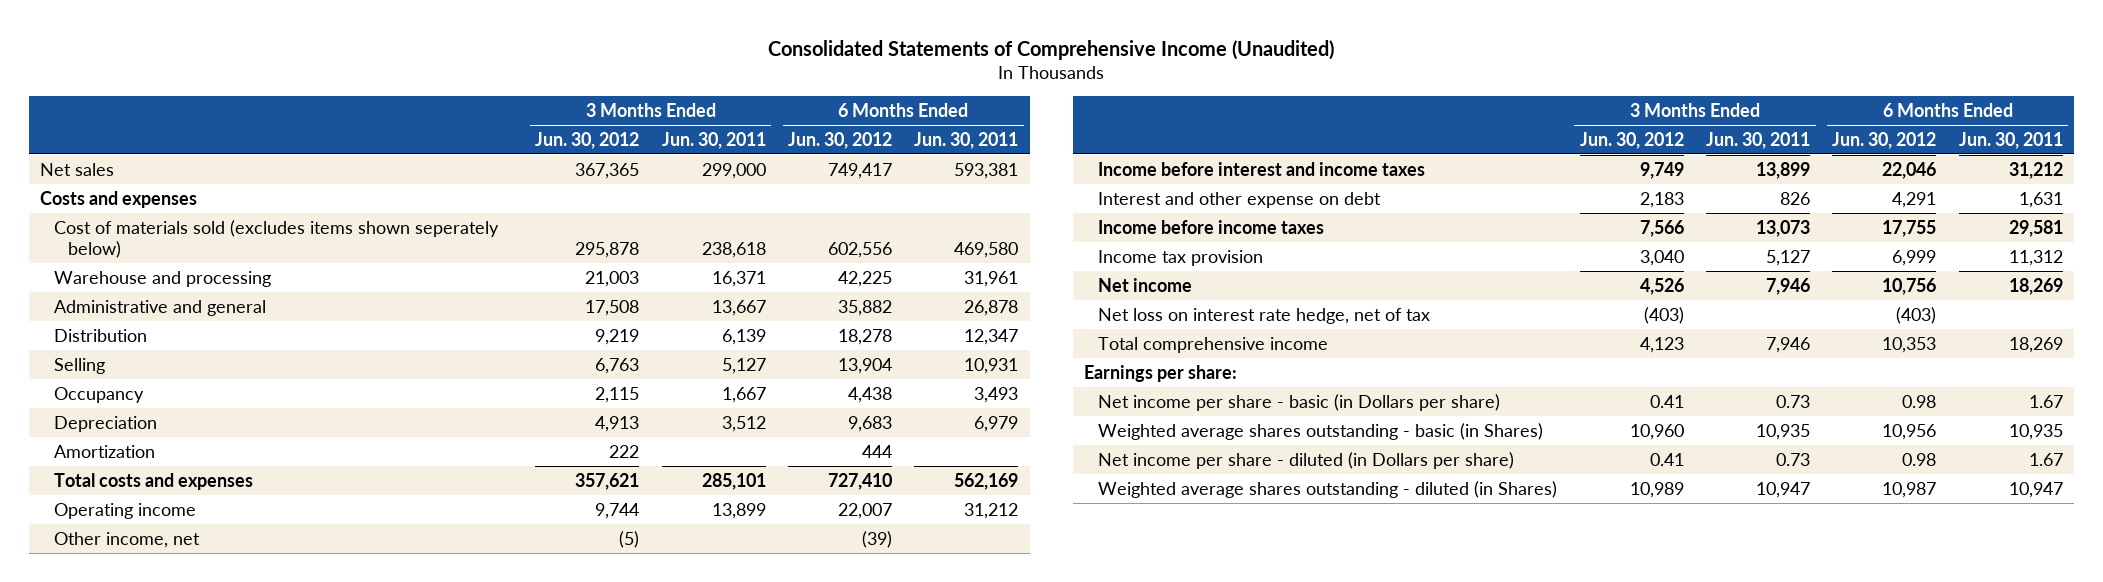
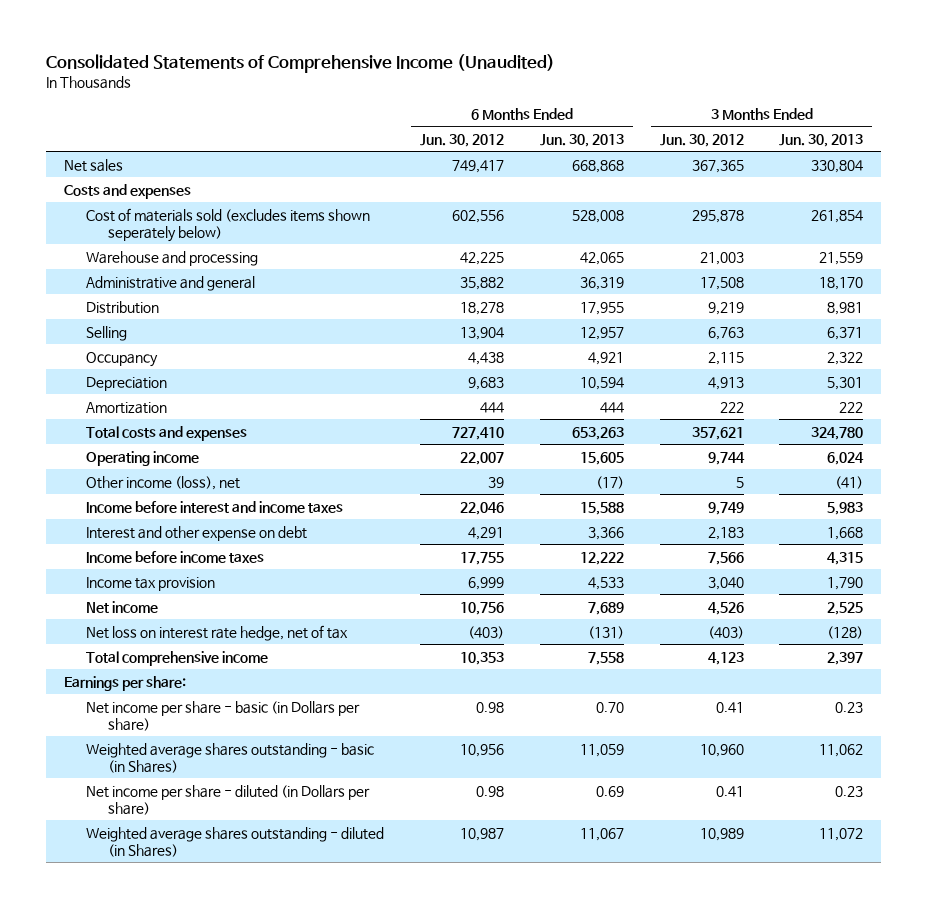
[661,131,766,149] Jun. 30, 2011 -> none
[914,131,1019,149] Jun. 30, 2011 -> none
none -> [539,133,624,147] Jun. 30, 2013
none -> [779,133,864,147] Jun. 30, 2013
[54,531,201,548] Other income, net -> [85,475,240,490] Other income (loss), net
[619,530,640,548] (5) -> [735,476,744,488] 5
[862,530,893,548] (39) -> [487,476,504,488] 39

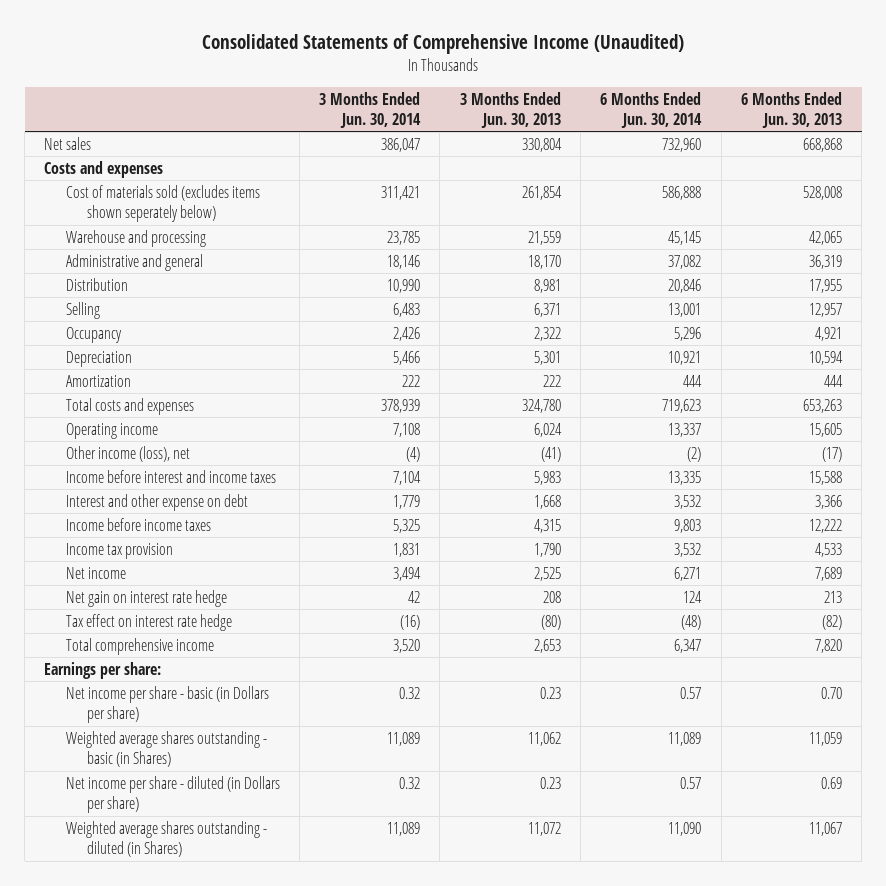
[419,133,504,147] Jun. 30, 2012 -> none
[659,133,744,147] Jun. 30, 2012 -> none
none -> [319,91,422,128] 3 Months Ended Jun. 30, 2014
none -> [600,91,703,128] 6 Months Ended Jun. 30, 2014
[85,624,348,641] Net loss on interest rate hedge, net of tax -> [65,589,227,607] Net gain on interest rate hedge
[587,625,624,639] (131) -> [823,590,842,603] 213
[827,625,864,639] (128) -> [542,590,561,603] 208
none -> [65,613,232,631] Tax effect on interest rate hedge
[587,651,624,665] 7,558 -> [814,638,842,653] 7,820
[827,651,864,665] 2,397 -> [533,638,561,653] 2,653

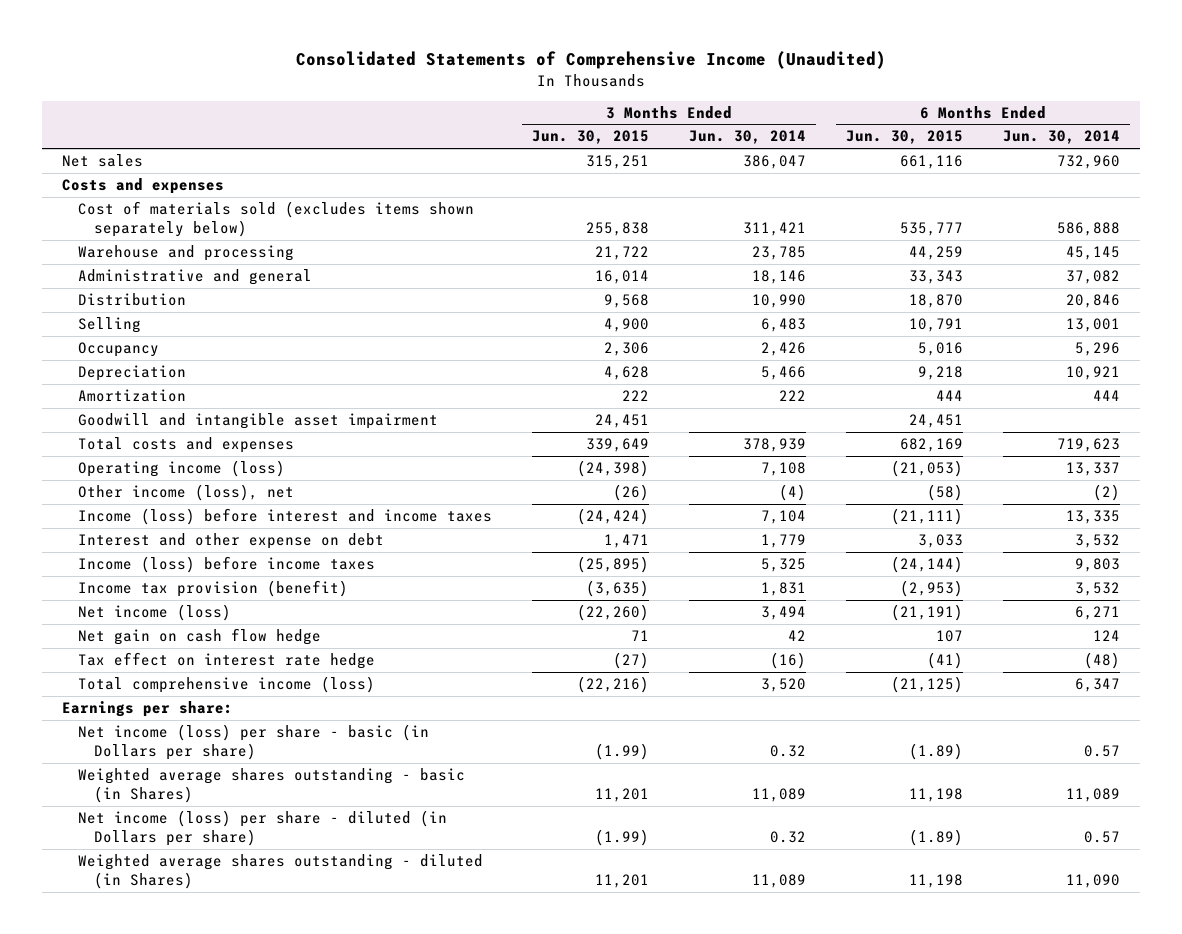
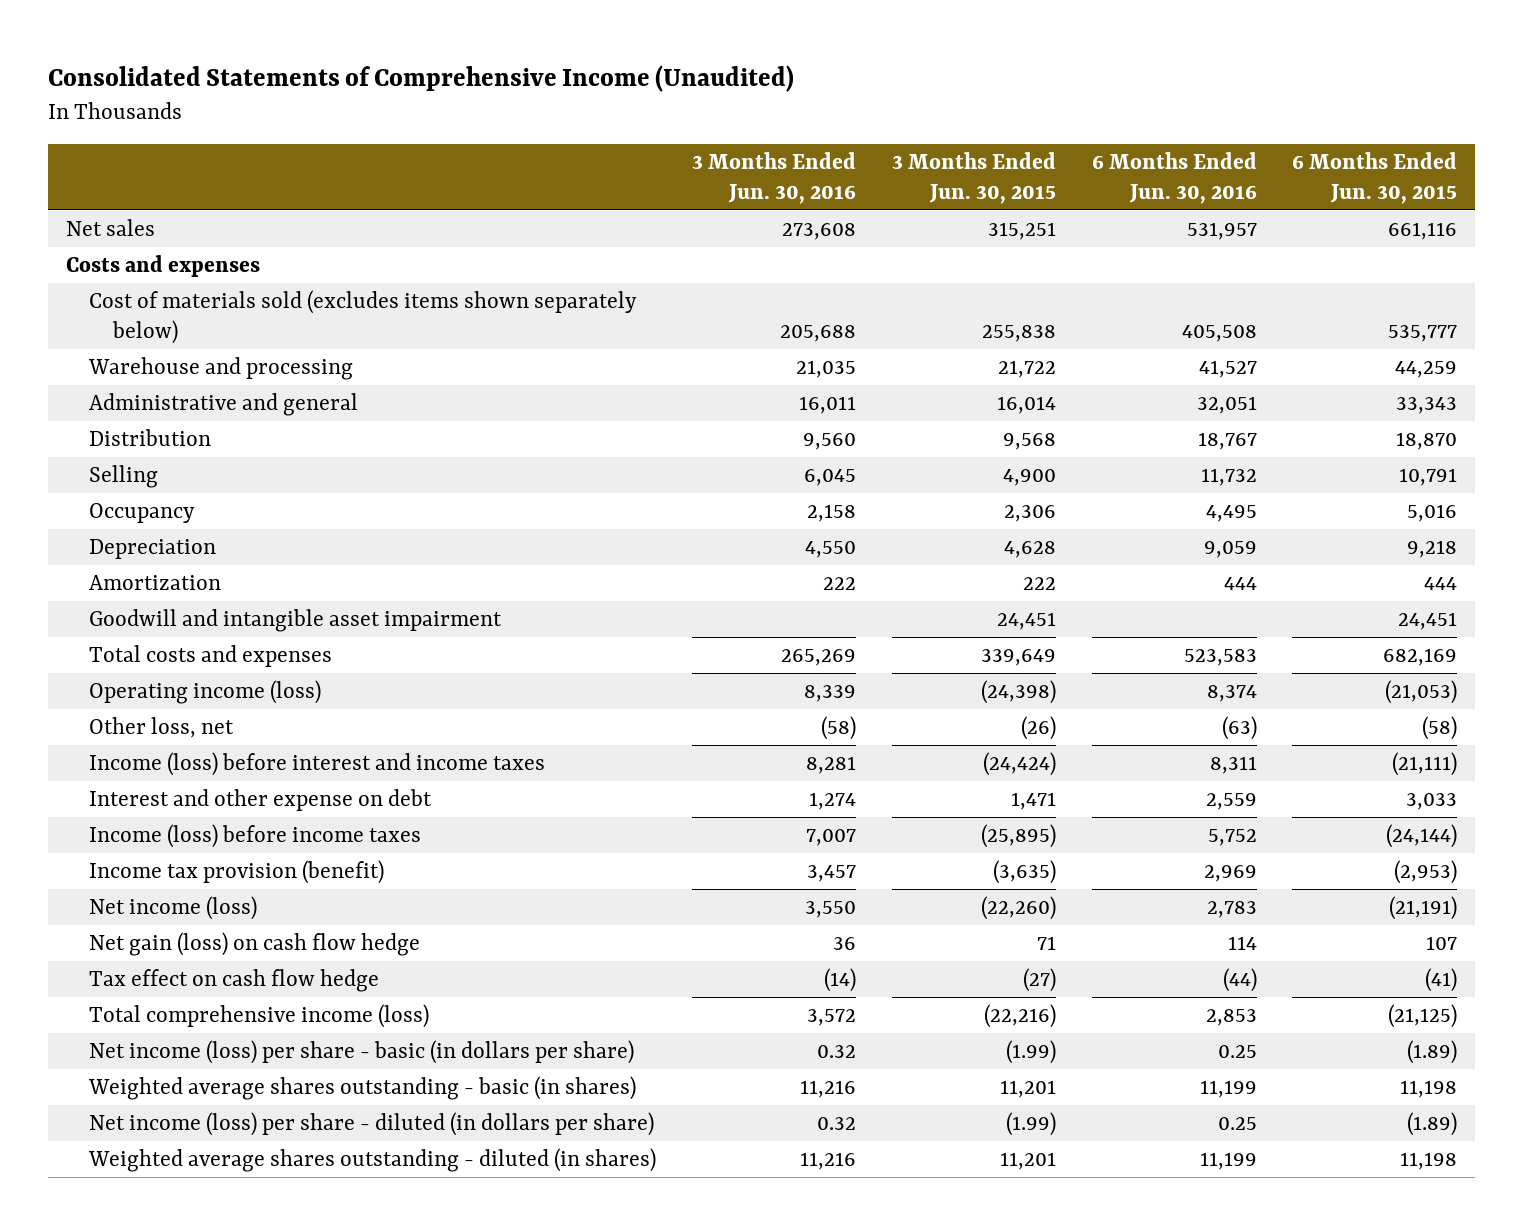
[688,130,806,145] Jun. 30, 2014 -> none
[1002,130,1120,145] Jun. 30, 2014 -> none
none -> [691,152,856,204] 3 Months Ended Jun. 30, 2016
none -> [1091,152,1257,204] 6 Months Ended Jun. 30, 2016
[78,484,295,502] Other income (loss), net -> [89,716,235,738] Other loss, net
[78,628,322,646] Net gain on cash flow hedge -> [89,931,421,956] Net gain (loss) on cash flow hedge
[78,652,376,670] Tax effect on interest rate hedge -> [89,968,380,992] Tax effect on cash flow hedge
[62,701,234,718] Earnings per share: -> none
[78,724,430,761] Net income (loss) per share - basic (in Dollars per share) -> [89,1039,635,1064] Net income (loss) per share - basic (in dollars per share)
[78,768,466,804] Weighted average shares outstanding - basic (in Shares) -> [88,1075,637,1100] Weighted average shares outstanding - basic (in shares)
[78,810,448,847] Net income (loss) per share - diluted (in Dollars per share) -> [89,1111,655,1136] Net income (loss) per share - diluted (in dollars per share)
[78,854,484,890] Weighted average shares outstanding - diluted (in Shares) -> [88,1147,657,1172] Weighted average shares outstanding - diluted (in shares)

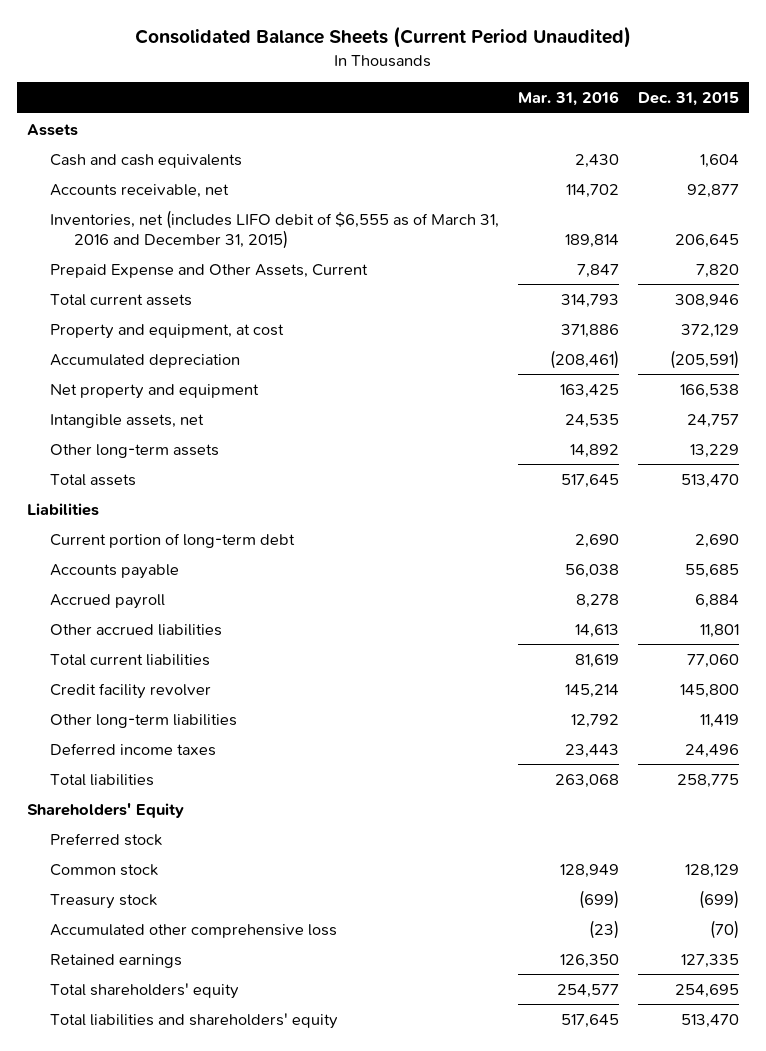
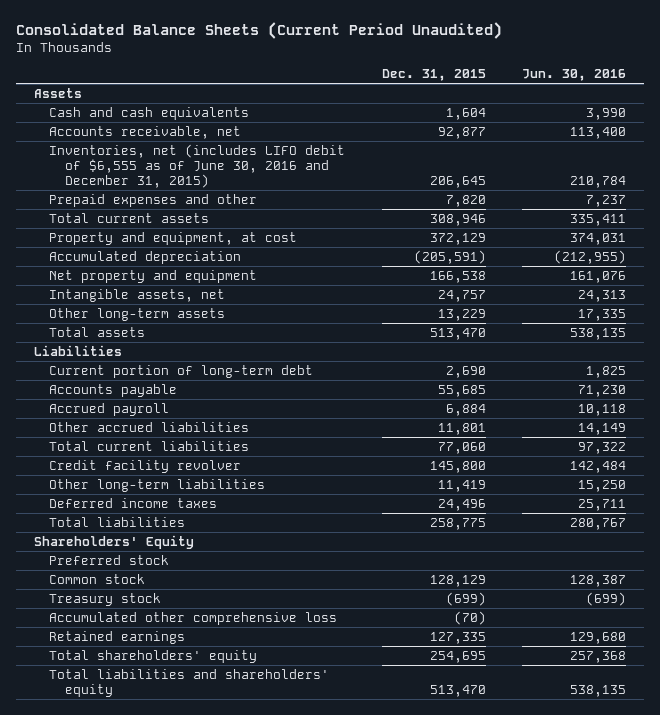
[518,91,620,107] Mar. 31, 2016 -> none
none -> [521,69,626,82] Jun. 30, 2016
[50,209,500,249] Inventories, net (includes LIFO debit of $6,555 as of March 31, 2016 and December 31, 2015) -> [49,143,346,189] Inventories, net (includes LIFO debit of $6,555 as of June 30, 2016 and December 31, 2015)
[50,263,369,278] Prepaid Expense and Other Assets, Current -> [49,193,258,207] Prepaid expenses and other

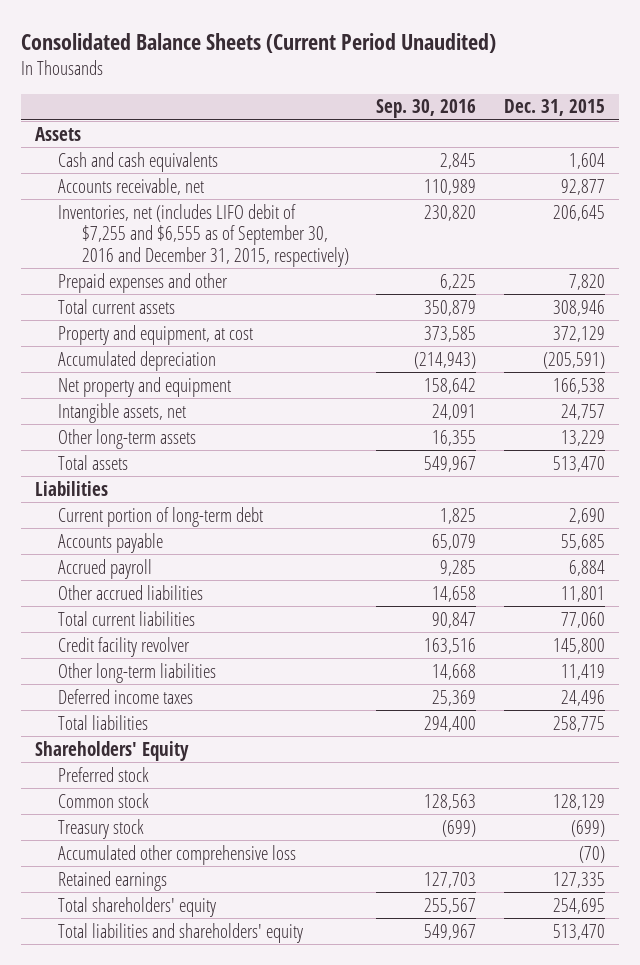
[521,69,626,82] Jun. 30, 2016 -> none
none -> [376,99,477,119] Sep. 30, 2016
[49,143,346,189] Inventories, net (includes LIFO debit of $6,555 as of June 30, 2016 and December 31, 2015) -> [58,203,349,267] Inventories, net (includes LIFO debit of $7,255 and $6,555 as of September 30, 2016 and December 31, 2015, respectively)

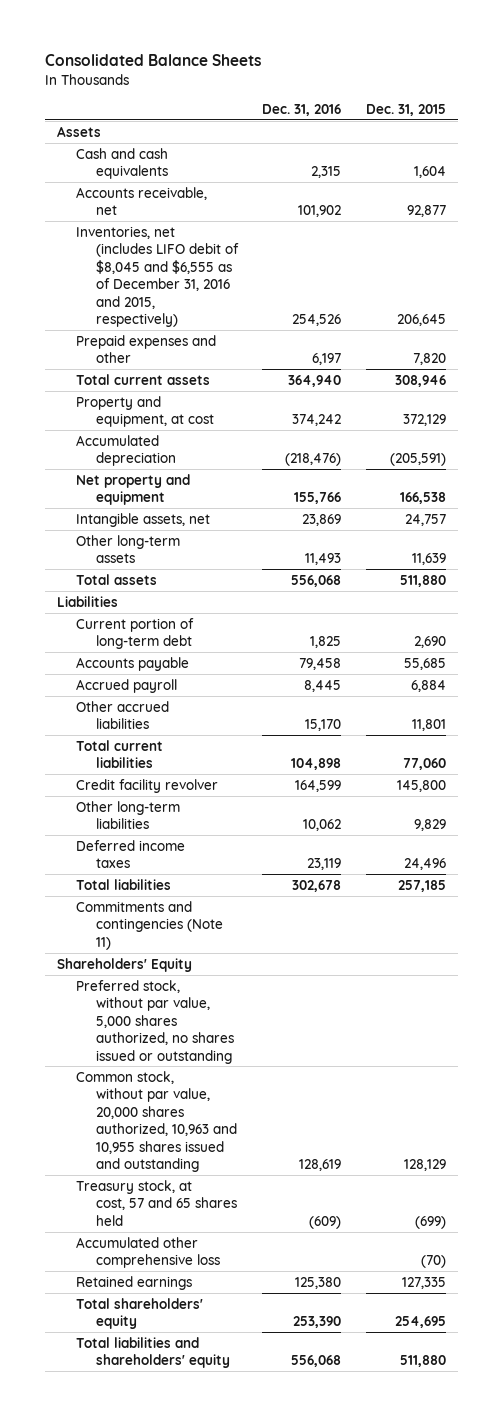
[21,33,497,54] Consolidated Balance Sheets (Current Period Unaudited) -> [44,54,261,67] Consolidated Balance Sheets
[376,99,477,119] Sep. 30, 2016 -> none
none -> [262,103,342,116] Dec. 31, 2016
[58,203,349,267] Inventories, net (includes LIFO debit of $7,255 and $6,555 as of September 30, 2016 and December 31, 2015, respectively) -> [76,225,239,328] Inventories, net (includes LIFO debit of $8,045 and $6,555 as of December 31, 2016 and 2015, respectively)
[560,429,605,446] 13,229 -> [411,553,446,566] 11,639
[552,455,605,472] 513,470 -> [399,574,446,587] 511,880
[560,663,605,680] 11,419 -> [413,819,446,832] 9,829
[552,715,605,732] 258,775 -> [397,879,446,892] 257,185
none -> [76,900,223,950] Commitments and contingencies (Note 11)
[58,766,150,782] Preferred stock -> [76,979,234,1064] Preferred stock, without par value, 5,000 shares authorized, no shares issued or outstanding
[58,792,150,808] Common stock -> [76,1070,237,1173] Common stock, without par value, 20,000 shares authorized, 10,963 and 10,955 shares issued and outstanding
[58,818,145,839] Treasury stock -> [76,1179,237,1226] Treasury stock, at cost, 57 and 65 shares held
[552,923,605,940] 513,470 -> [399,1355,446,1368] 511,880

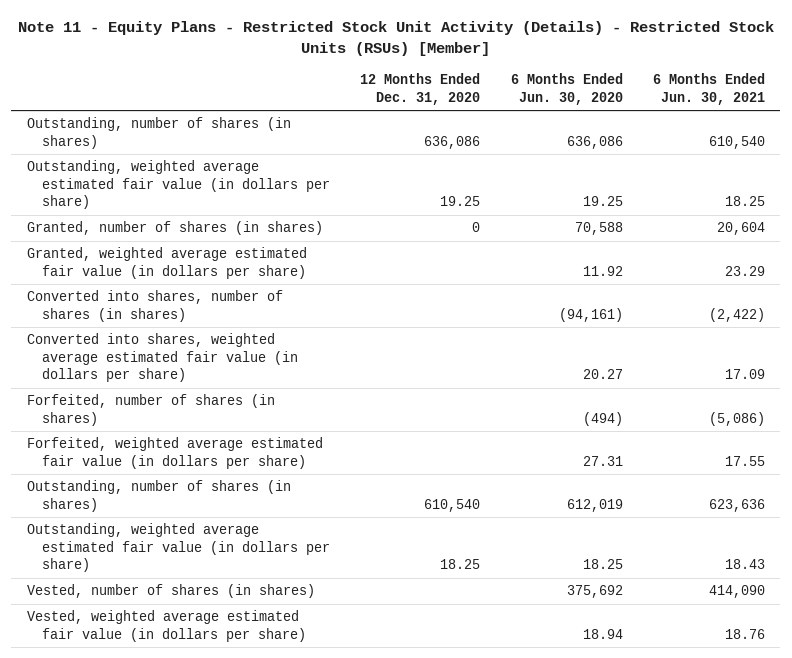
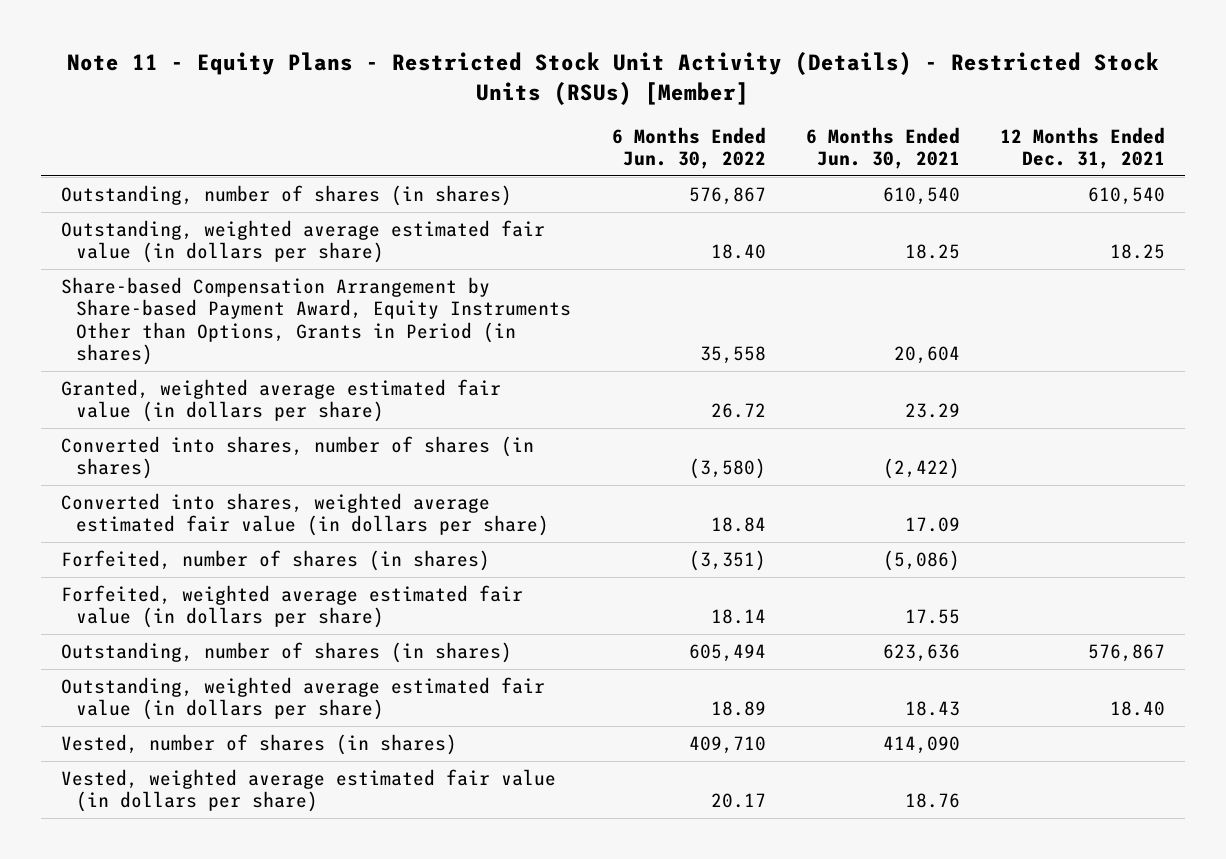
[360,73,481,105] 12 Months Ended Dec. 31, 2020 -> none
[510,73,623,105] 6 Months Ended Jun. 30, 2020 -> none
none -> [611,126,766,170] 6 Months Ended Jun. 30, 2022
none -> [999,126,1165,170] 12 Months Ended Dec. 31, 2021
[26,221,323,236] Granted, number of shares (in shares) -> [61,276,572,366] Share-based Compensation Arrangement by Share-based Payment Award, Equity Instruments Other than Options, Grants in Period (in shares)

